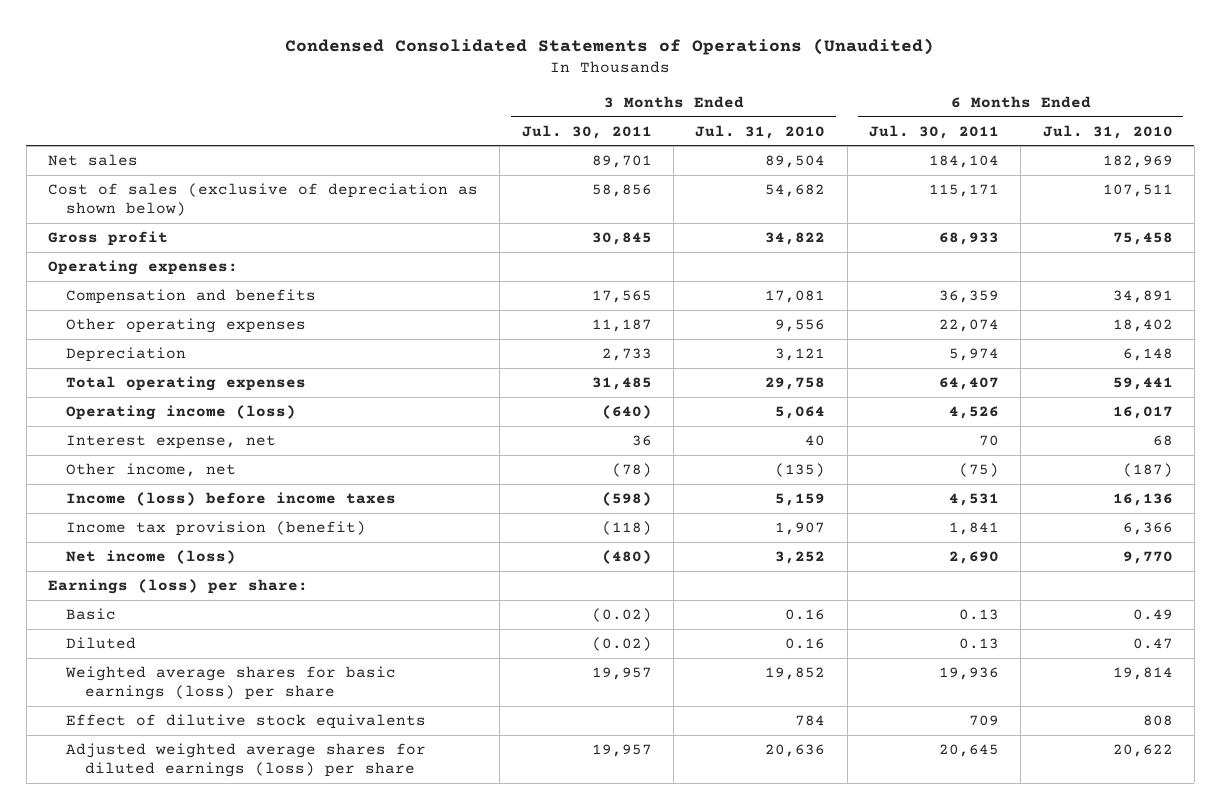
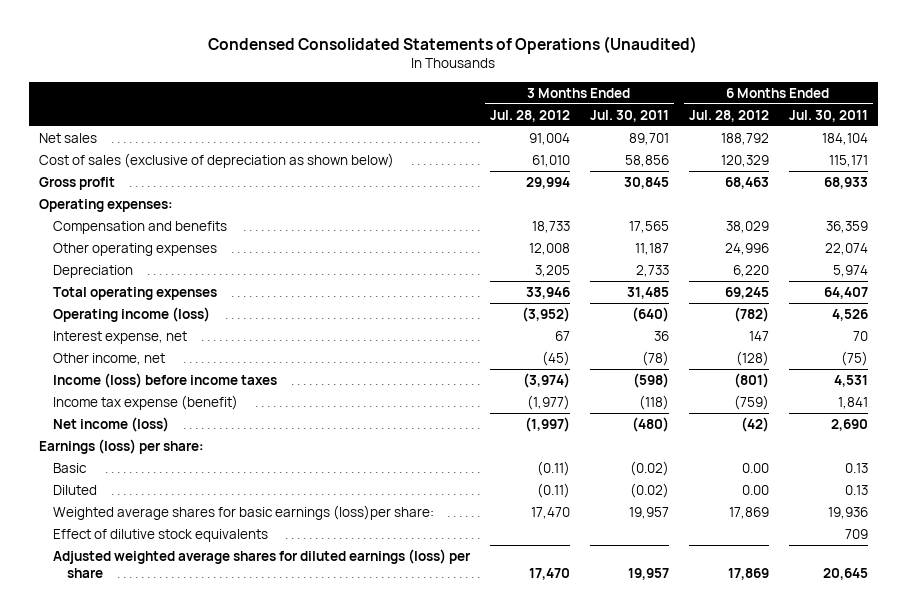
[695,124,826,139] Jul. 31, 2010 -> none
[1042,124,1173,139] Jul. 31, 2010 -> none
none -> [489,109,570,122] Jul. 28, 2012
none -> [688,109,769,122] Jul. 28, 2012
[66,520,367,536] Income tax provision (benefit) -> [52,394,238,410] Income tax expense (benefit)
[65,665,397,701] Weighted average shares for basic earnings (loss) per share -> [52,504,434,520] Weighted average shares for basic earnings (loss)per share:

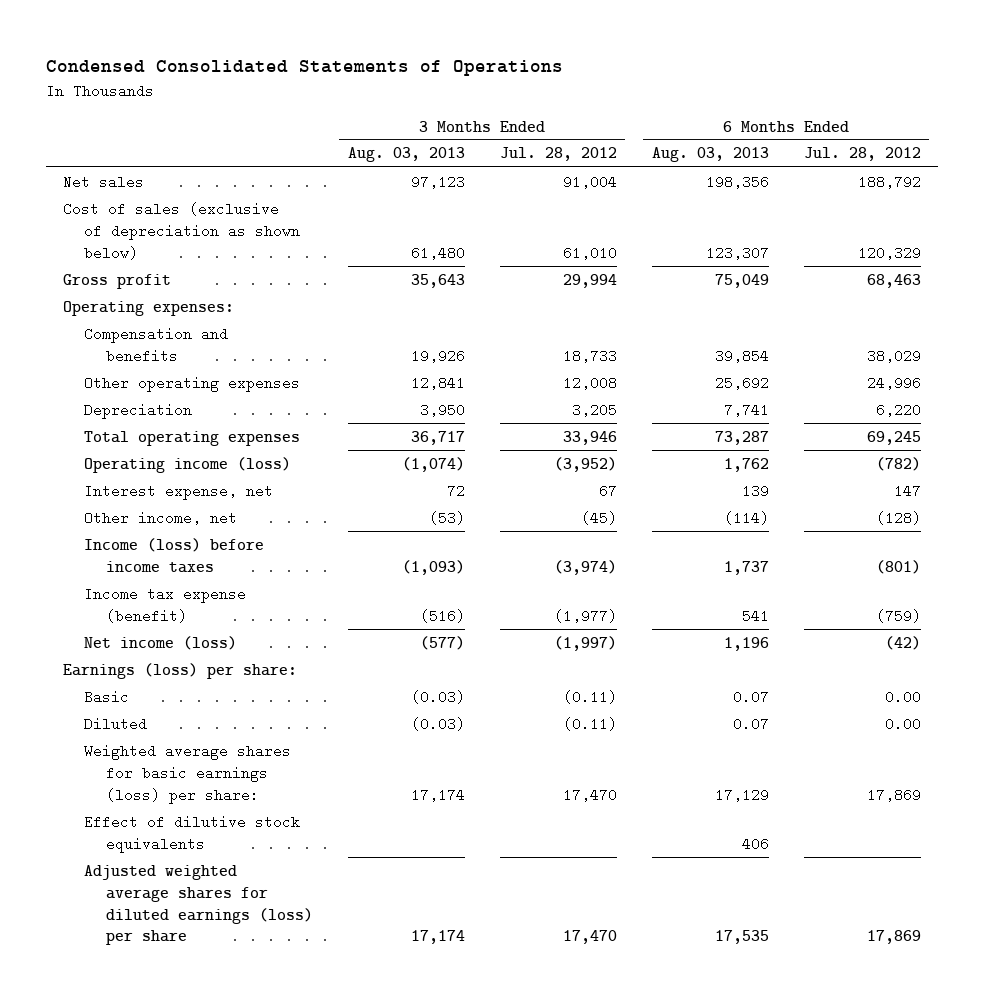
[208,35,698,54] Condensed Consolidated Statements of Operations (Unaudited) -> [45,60,563,77] Condensed Consolidated Statements of Operations
[589,109,669,122] Jul. 30, 2011 -> none
[788,109,868,122] Jul. 30, 2011 -> none
none -> [347,147,465,163] Aug. 03, 2013
none -> [651,147,769,163] Aug. 03, 2013
[52,504,434,520] Weighted average shares for basic earnings (loss)per share: -> [84,743,292,804] Weighted average shares for basic earnings (loss) per share:

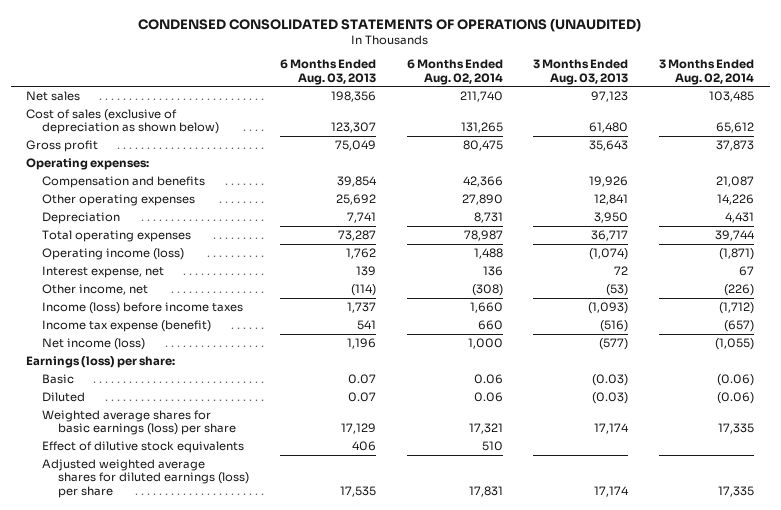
[45,60,563,77] Condensed Consolidated Statements of Operations -> [138,17,642,32] CONDENSED CONSOLIDATED STATEMENTS OF OPERATIONS (UNAUDITED)
[499,147,617,162] Jul. 28, 2012 -> none
[803,147,921,162] Jul. 28, 2012 -> none
none -> [406,59,503,85] 6 Months Ended Aug. 02, 2014
none -> [659,59,755,85] 3 Months Ended Aug. 02, 2014
[84,743,292,804] Weighted average shares for basic earnings (loss) per share: -> [42,409,237,436] Weighted average shares for basic earnings (loss) per share

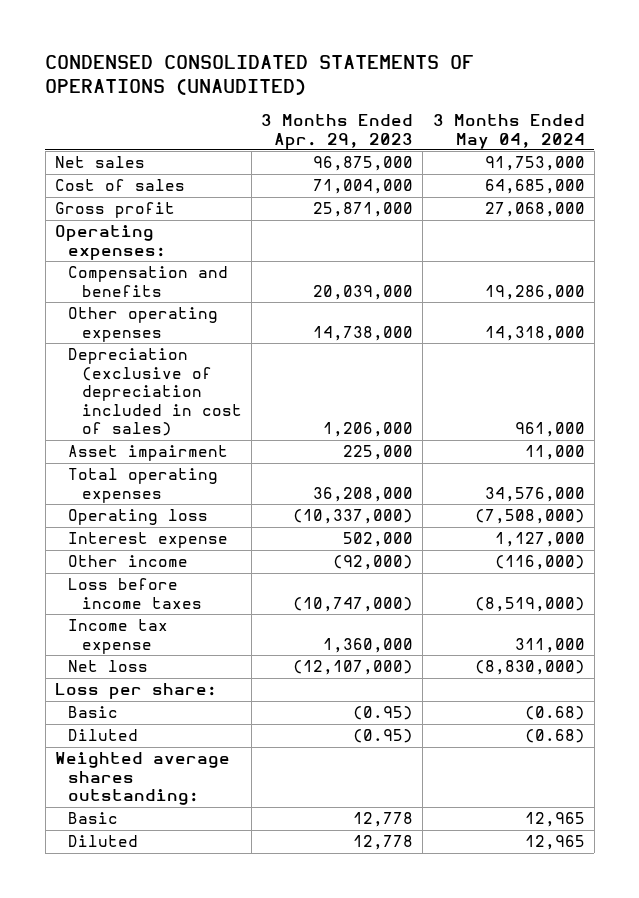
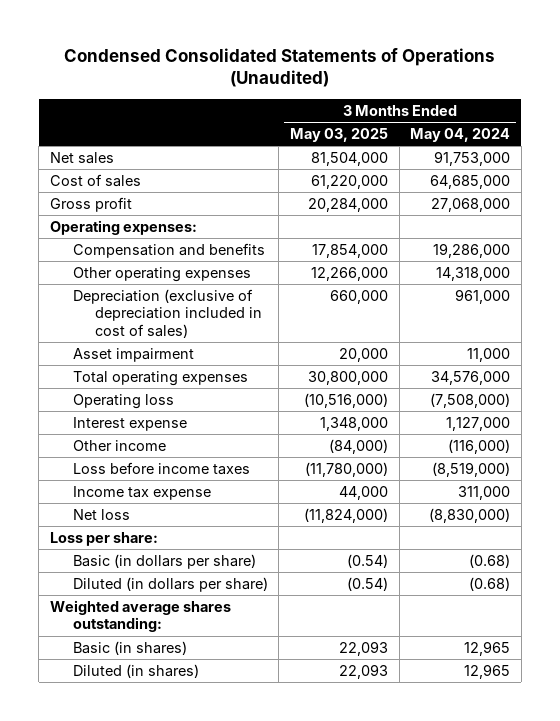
[45,55,475,96] CONDENSED CONSOLIDATED STATEMENTS OF OPERATIONS (UNAUDITED) -> [64,47,496,88] Condensed Consolidated Statements of Operations (Unaudited)
[261,114,414,149] 3 Months Ended Apr. 29, 2023 -> none
none -> [289,128,388,143] May 03, 2025
[68,706,119,719] Basic -> [72,553,256,569] Basic (in dollars per share)
[68,729,139,742] Diluted -> [72,576,268,592] Diluted (in dollars per share)
[68,812,119,825] Basic -> [72,640,187,655] Basic (in shares)
[68,835,139,848] Diluted -> [72,663,199,678] Diluted (in shares)

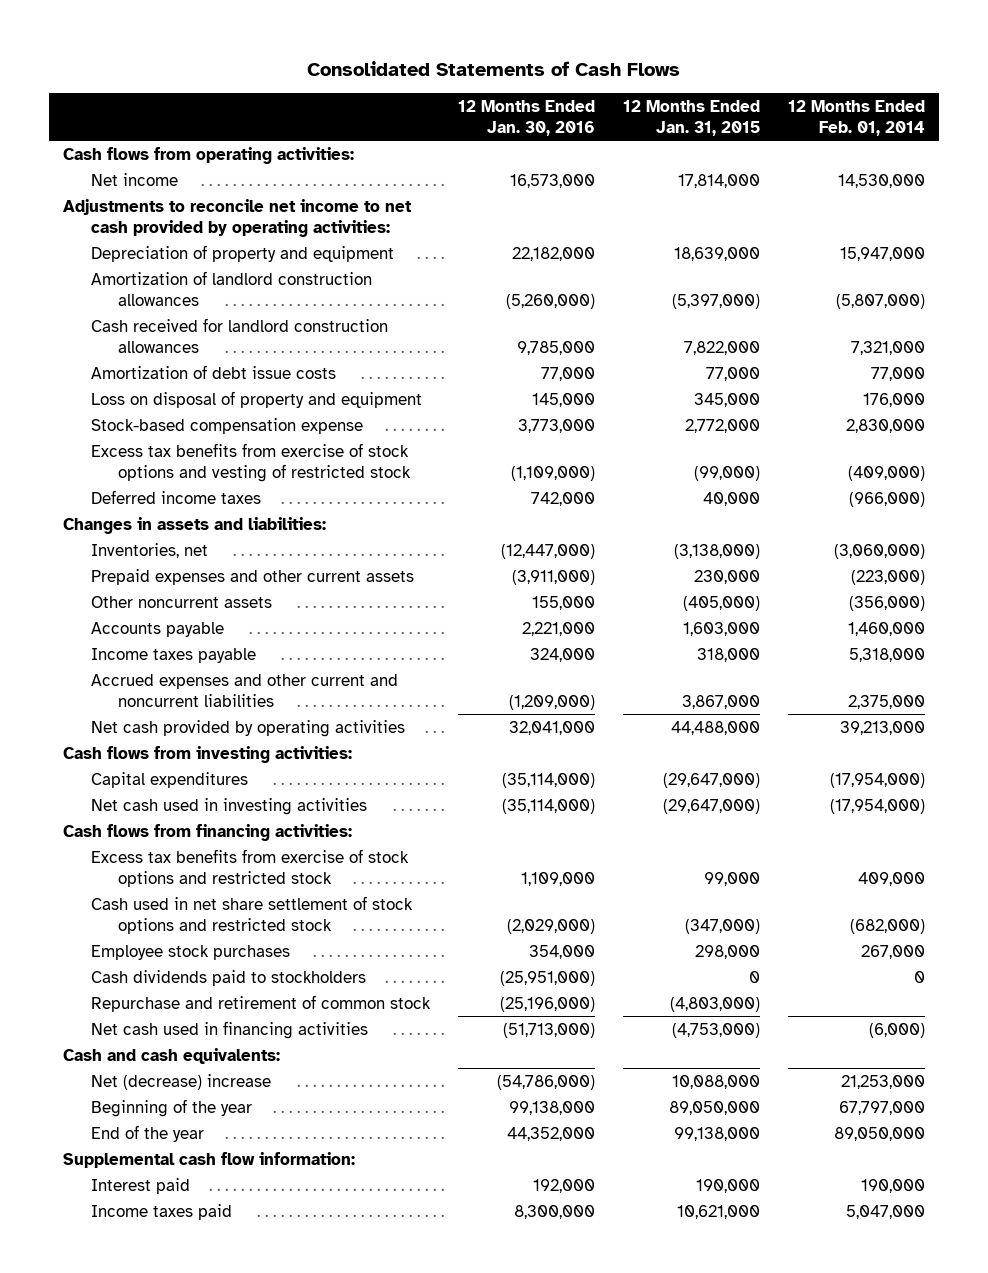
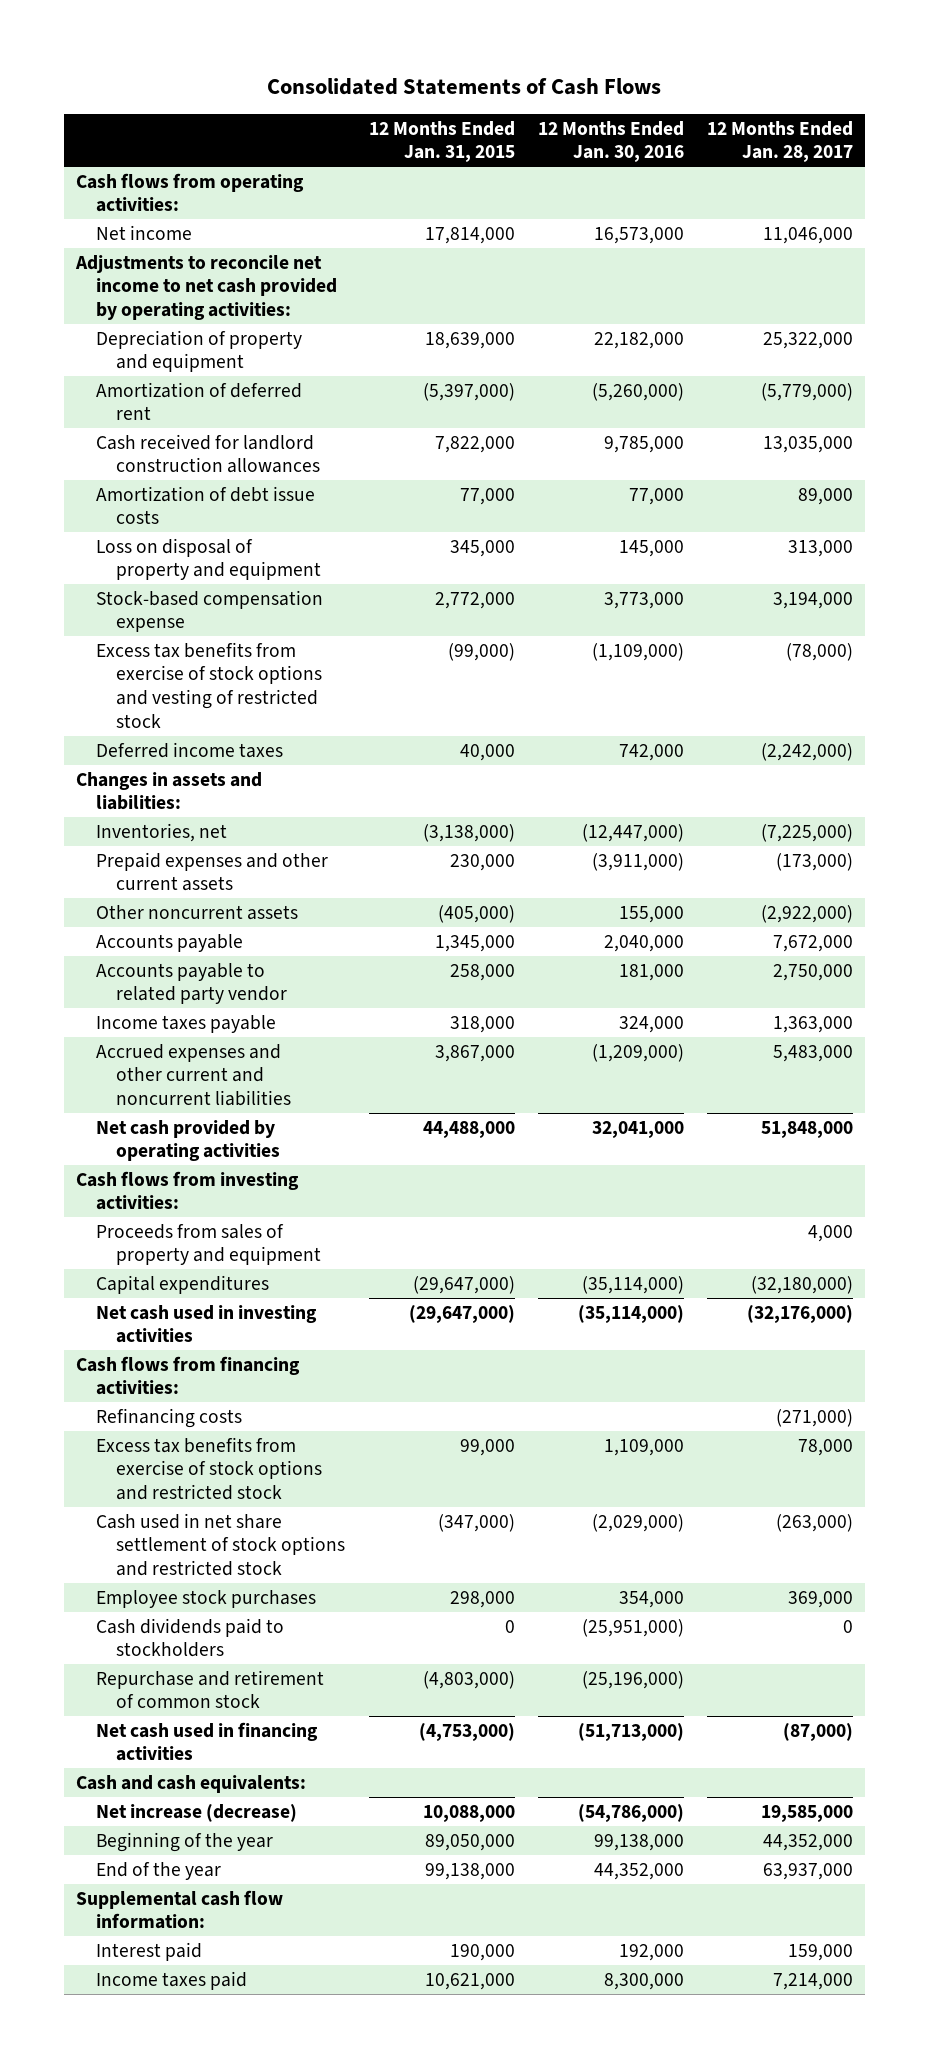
[787,99,925,137] 12 Months Ended Feb. 01, 2014 -> none
none -> [707,120,854,163] 12 Months Ended Jan. 28, 2017
[90,270,372,306] Amortization of landlord construction allowances -> [95,381,302,421] Amortization of deferred rent
[521,621,595,636] 2,221,000 -> [603,934,684,952] 2,040,000
[682,621,760,636] 1,603,000 -> [434,934,515,952] 1,345,000
none -> [95,962,288,1005] Accounts payable to related party vendor
none -> [95,1223,322,1266] Proceeds from sales of property and equipment
none -> [95,1407,242,1428] Refinancing costs
[90,1073,271,1090] Net (decrease) increase -> [95,1803,297,1822] Net increase (decrease)

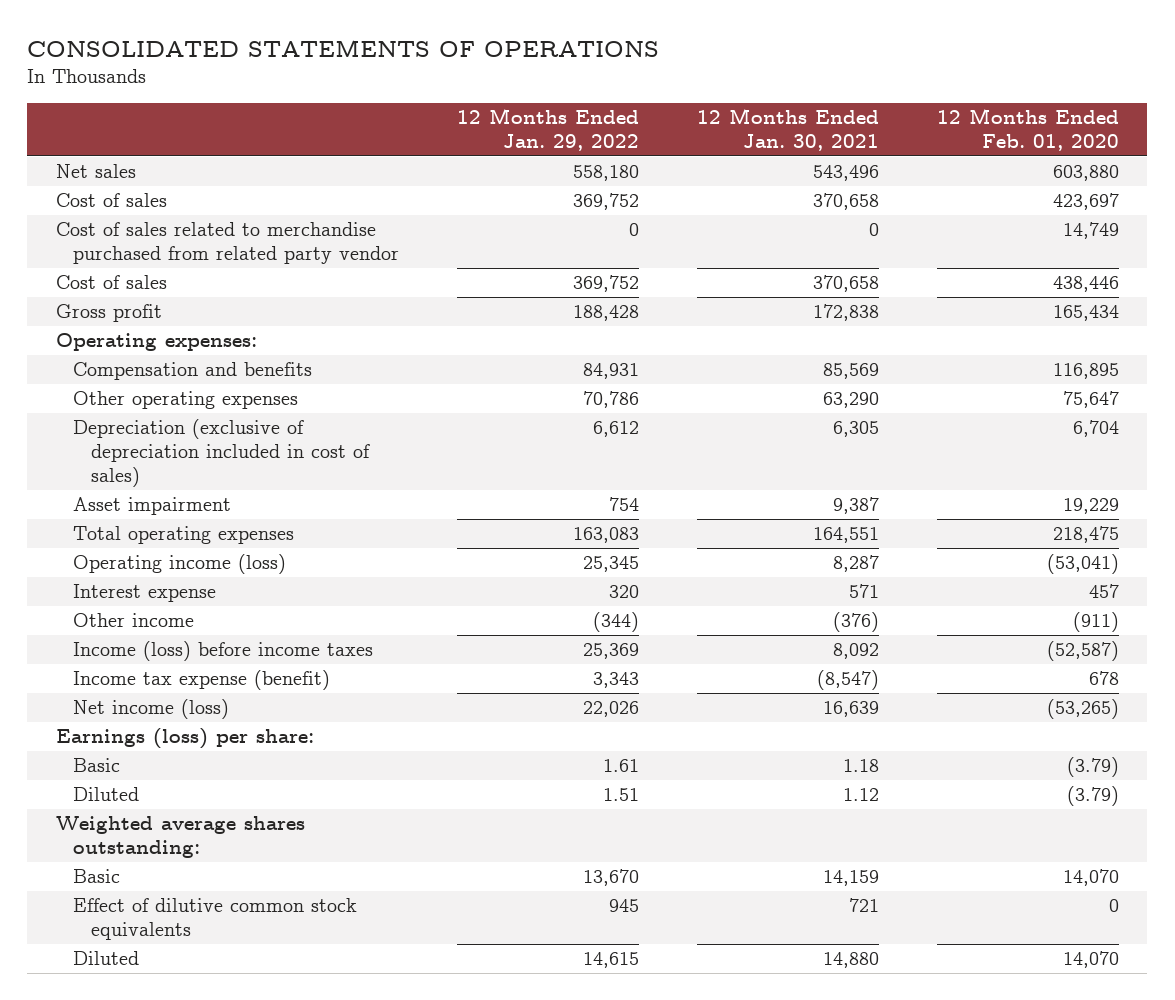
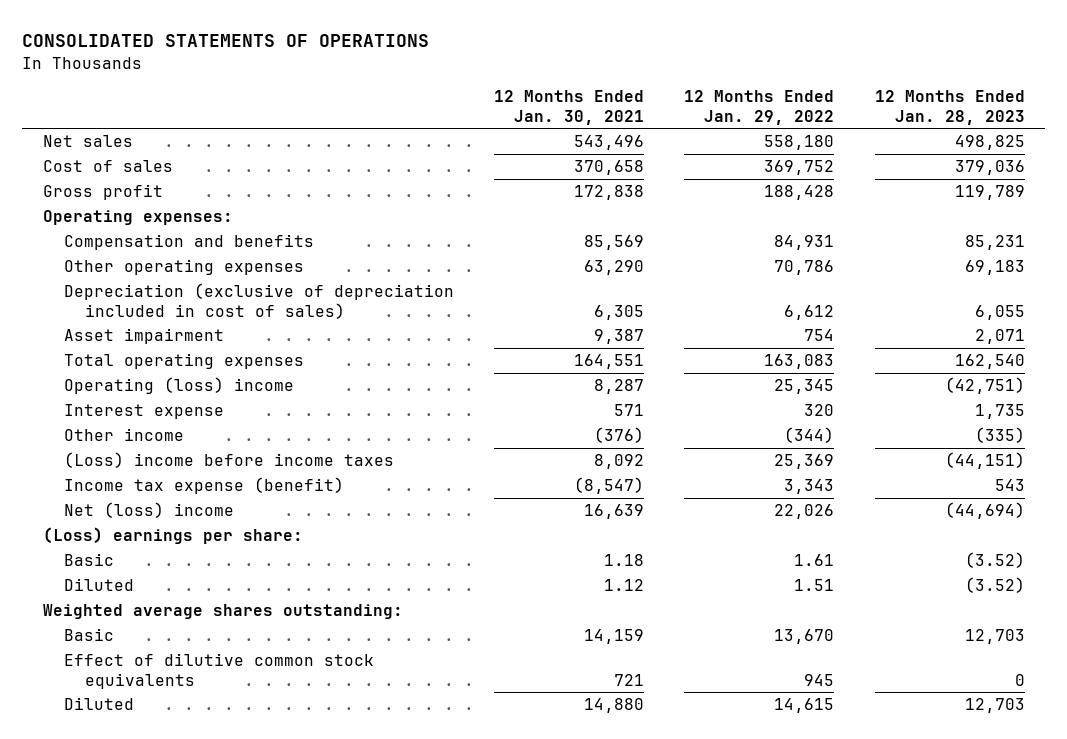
[936,108,1119,151] 12 Months Ended Feb. 01, 2020 -> none
none -> [874,90,1025,125] 12 Months Ended Jan. 28, 2023
[56,222,400,265] Cost of sales related to merchandise purchased from related party vendor -> none
[56,275,168,290] Cost of sales -> none
[73,554,287,575] Operating income (loss) -> [63,377,294,395] Operating (loss) income
[73,641,374,662] Income (loss) before income taxes -> [63,452,394,469] (Loss) income before income taxes
[73,699,230,720] Net income (loss) -> [63,502,234,519] Net (loss) income
[56,728,315,750] Earnings (loss) per share: -> [42,527,303,545] (Loss) earnings per share:

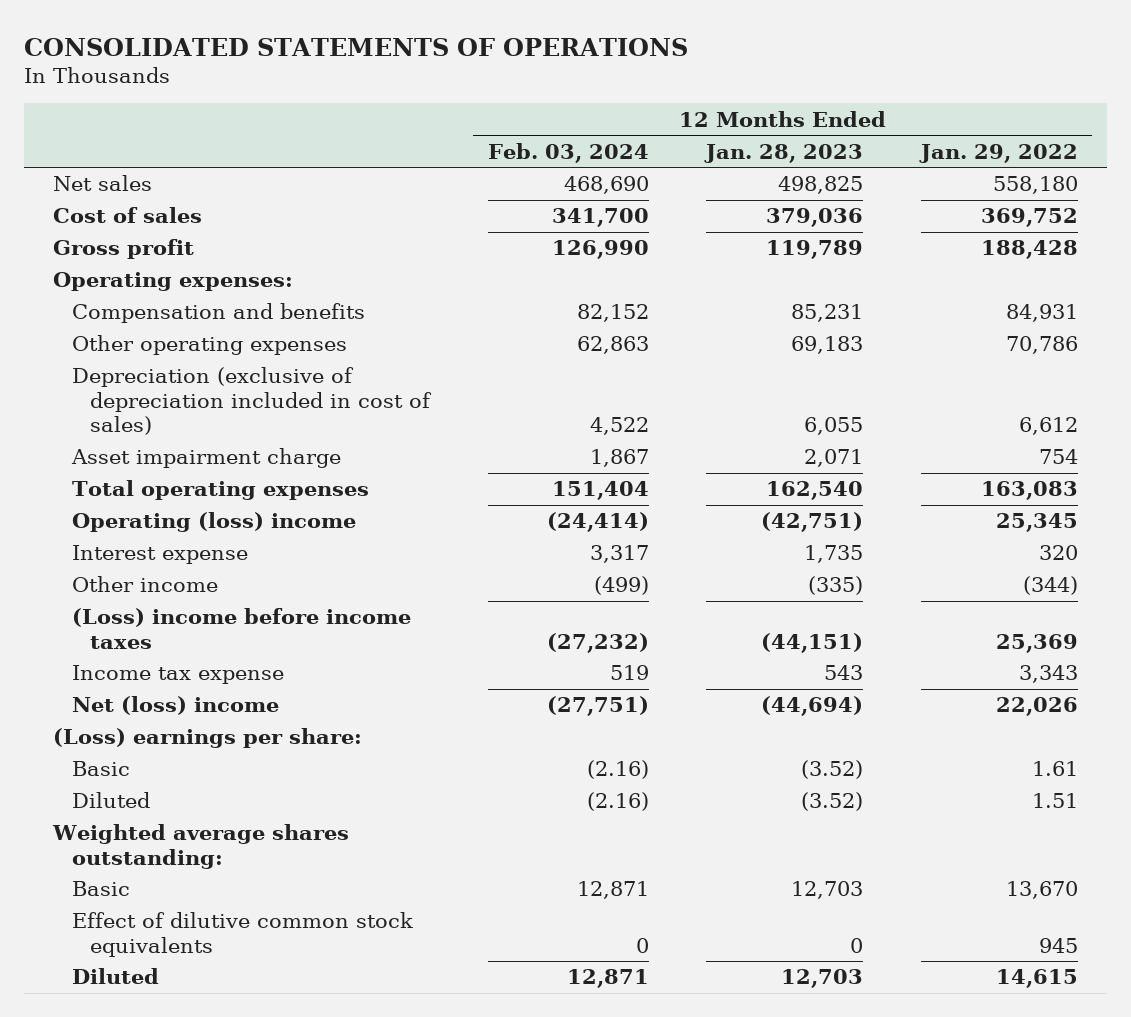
[494,90,645,125] 12 Months Ended Jan. 30, 2021 -> none
none -> [487,142,649,163] Feb. 03, 2024
[63,328,224,345] Asset impairment -> [70,448,341,469] Asset impairment charge
[63,477,344,495] Income tax expense (benefit) -> [71,665,284,685] Income tax expense

